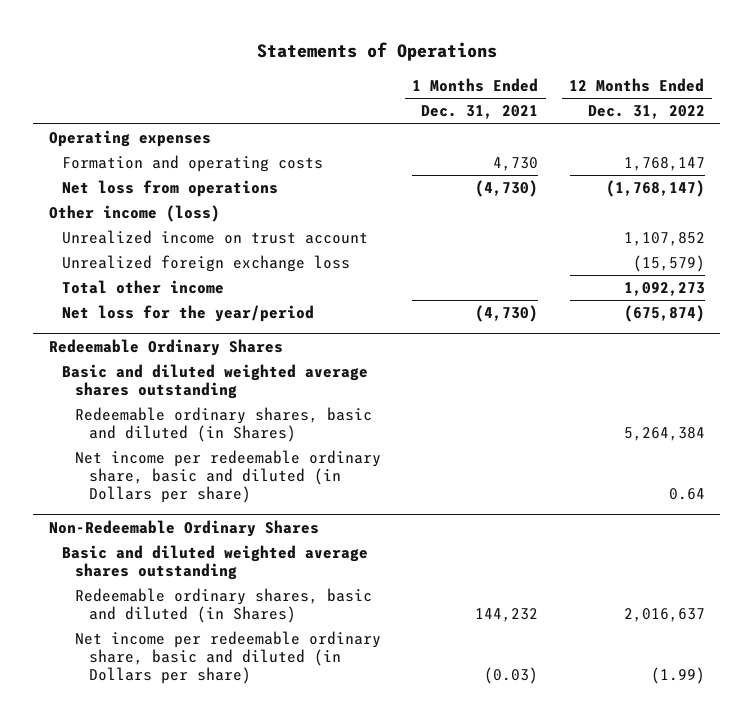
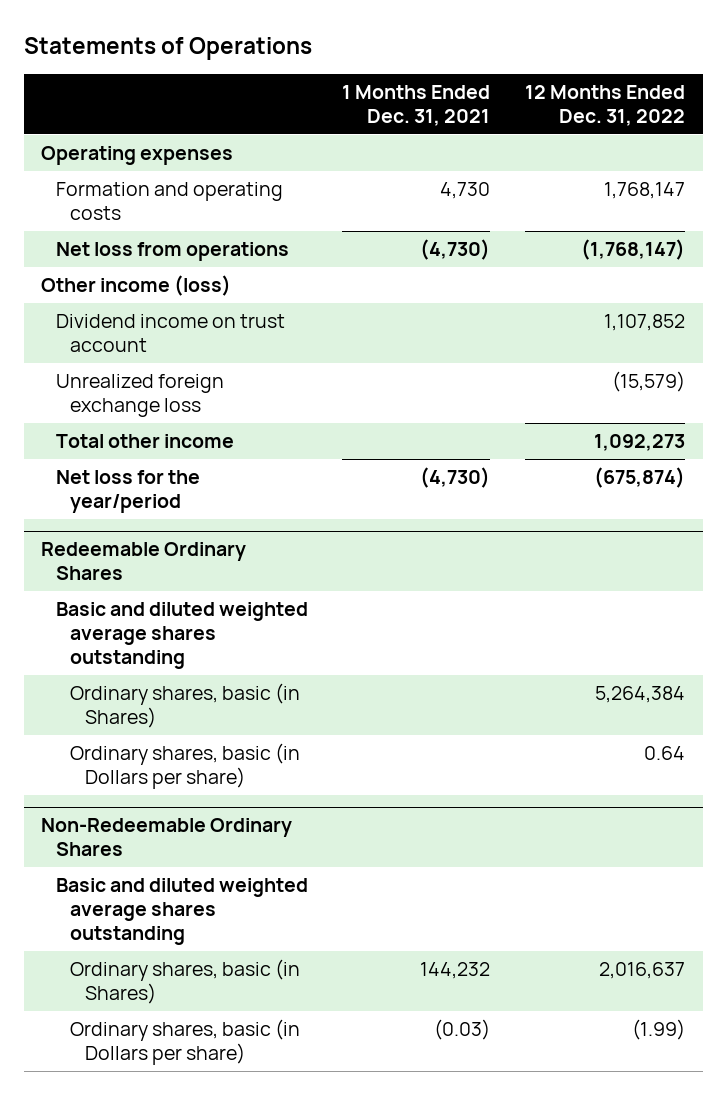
[62,230,369,245] Unrealized income on trust account -> [55,313,285,353] Dividend income on trust account
[75,407,373,442] Redeemable ordinary shares, basic and diluted (in Shares) -> [70,682,301,729] Ordinary shares, basic (in Shares)
[75,450,382,503] Net income per redeemable ordinary share, basic and diluted (in Dollars per share) -> [70,742,301,790] Ordinary shares, basic (in Dollars per share)
[75,588,373,623] Redeemable ordinary shares, basic and diluted (in Shares) -> [70,958,301,1005] Ordinary shares, basic (in Shares)
[75,631,382,684] Net income per redeemable ordinary share, basic and diluted (in Dollars per share) -> [70,1018,301,1066] Ordinary shares, basic (in Dollars per share)

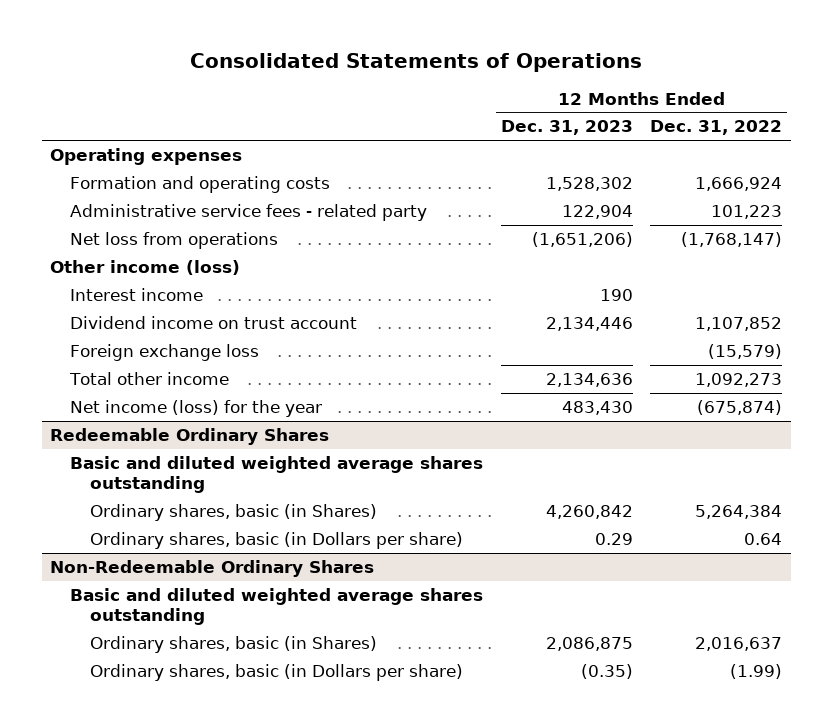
[23,37,312,61] Statements of Operations -> [190,52,643,72] Consolidated Statements of Operations
[342,85,491,127] 1 Months Ended Dec. 31, 2021 -> none
none -> [500,120,633,136] Dec. 31, 2023
[604,181,686,199] 1,768,147 -> [695,177,783,192] 1,666,924
none -> [70,204,428,222] Administrative service fees - related party
none -> [70,288,204,302] Interest income
[55,373,224,418] Unrealized foreign exchange loss -> [70,344,260,362] Foreign exchange loss
[55,469,200,514] Net loss for the year/period -> [70,400,323,418] Net income (loss) for the year

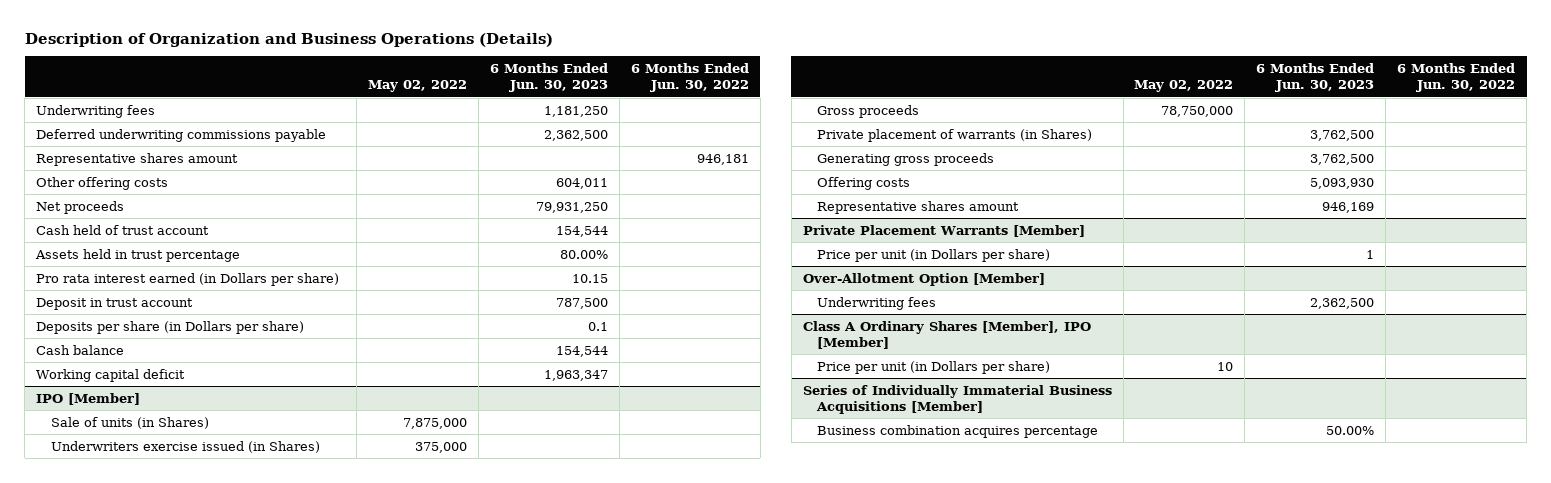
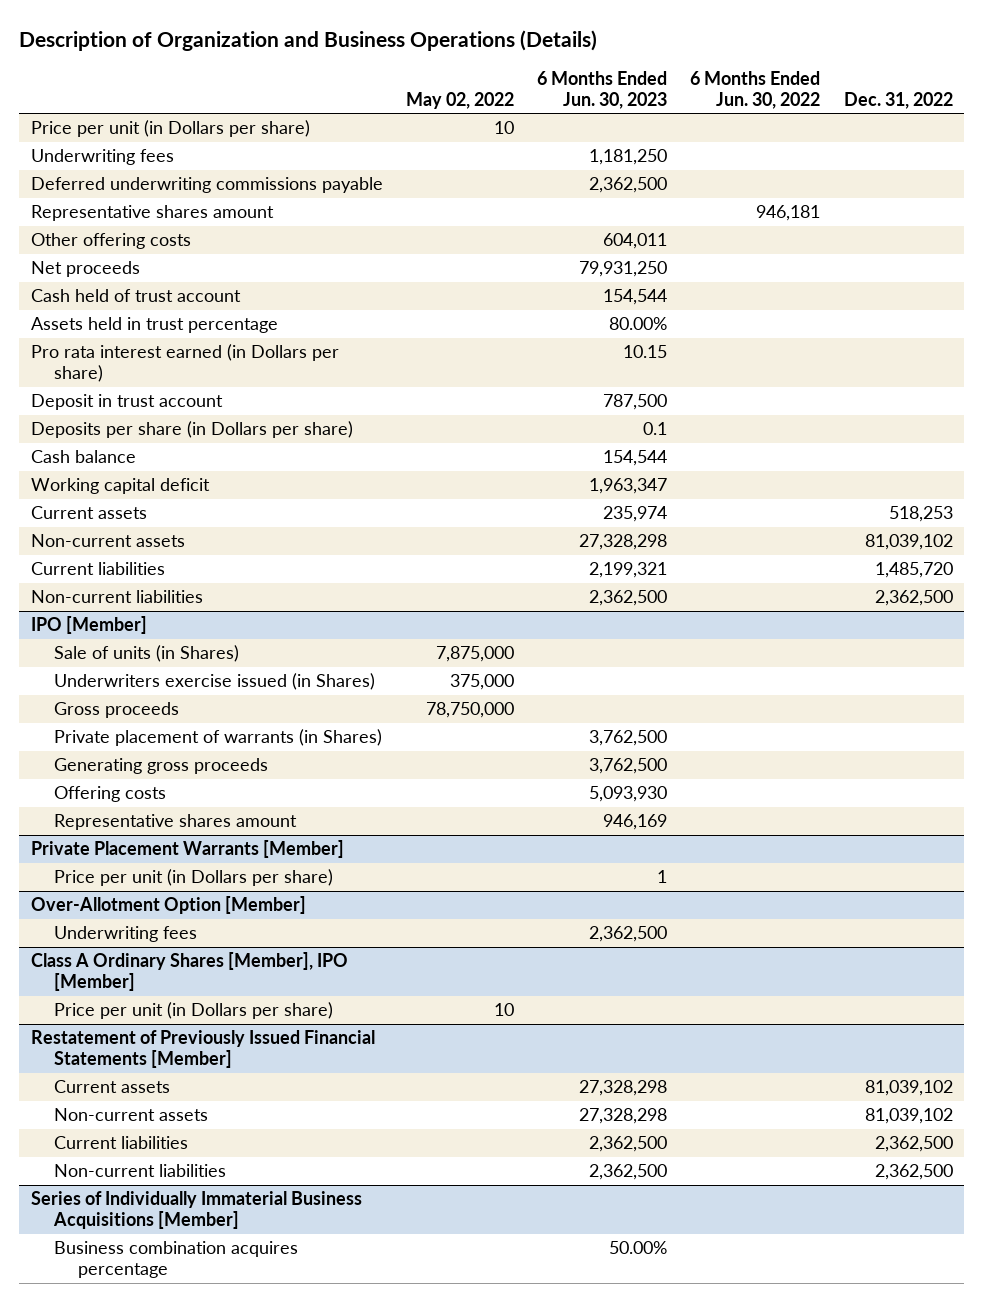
none -> [843,91,953,109] Dec. 31, 2022
none -> [30,120,310,138] Price per unit (in Dollars per share)
none -> [30,506,147,520] Current assets
none -> [30,534,185,548] Non-current assets
none -> [30,562,165,576] Current liabilities
none -> [30,590,203,604] Non-current liabilities
none -> [30,1030,375,1069] Restatement of Previously Issued Financial Statements [Member]
none -> [54,1080,171,1094] Current assets
none -> [54,1108,209,1122] Non-current assets
none -> [54,1136,189,1150] Current liabilities
none -> [54,1164,227,1178] Non-current liabilities

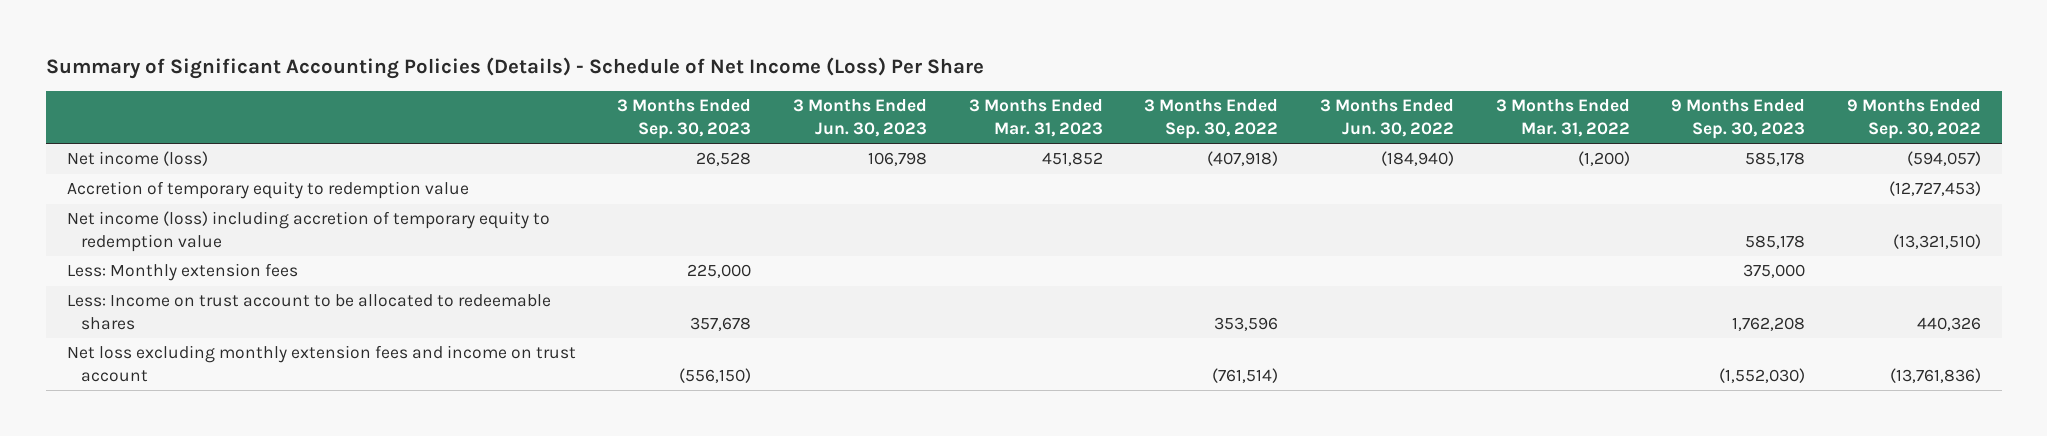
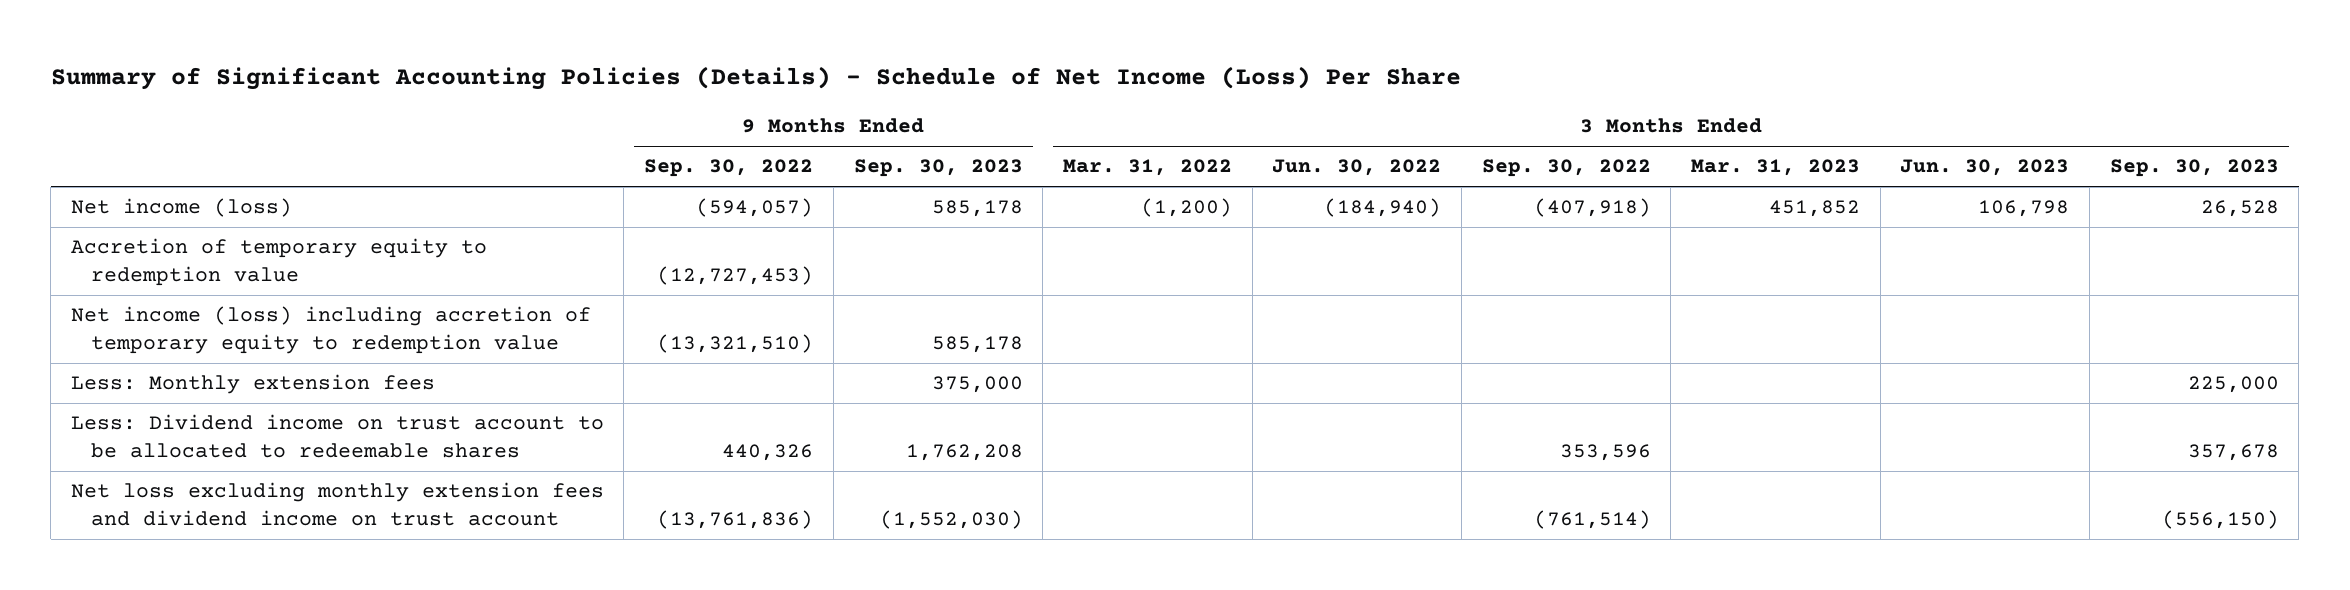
[66,294,551,331] Less: Income on trust account to be allocated to redeemable shares -> [70,414,604,459] Less: Dividend income on trust account to be allocated to redeemable shares
[66,345,576,383] Net loss excluding monthly extension fees and income on trust account -> [70,482,604,527] Net loss excluding monthly extension fees and dividend income on trust account

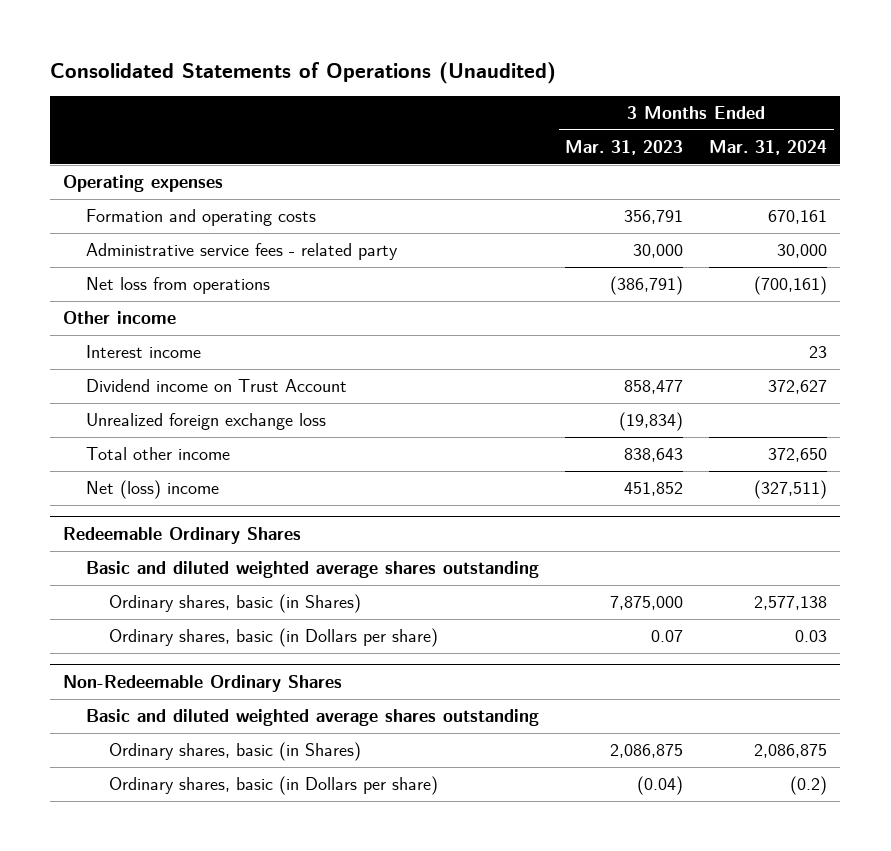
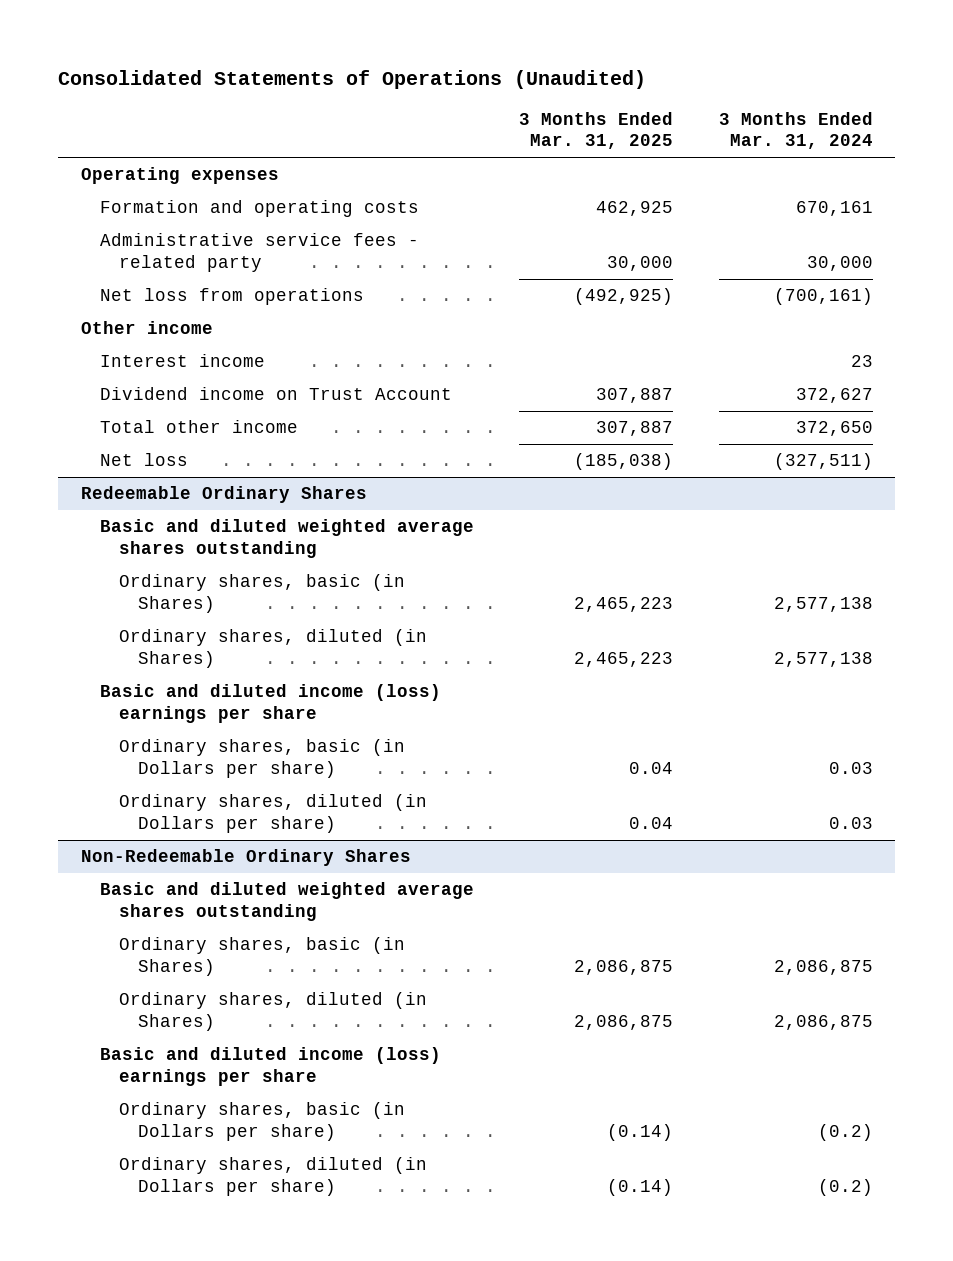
[565,140,684,156] Mar. 31, 2023 -> none
none -> [519,111,674,150] 3 Months Ended Mar. 31, 2025
[85,413,326,431] Unrealized foreign exchange loss -> none
[85,480,219,500] Net (loss) income -> [99,453,188,467] Net loss
none -> [118,629,427,668] Ordinary shares, diluted (in Shares)
none -> [99,684,441,723] Basic and diluted income (loss) earnings per share
none -> [118,794,427,833] Ordinary shares, diluted (in Dollars per share)
none -> [118,992,427,1031] Ordinary shares, diluted (in Shares)
none -> [99,1047,441,1086] Basic and diluted income (loss) earnings per share
none -> [118,1157,427,1196] Ordinary shares, diluted (in Dollars per share)

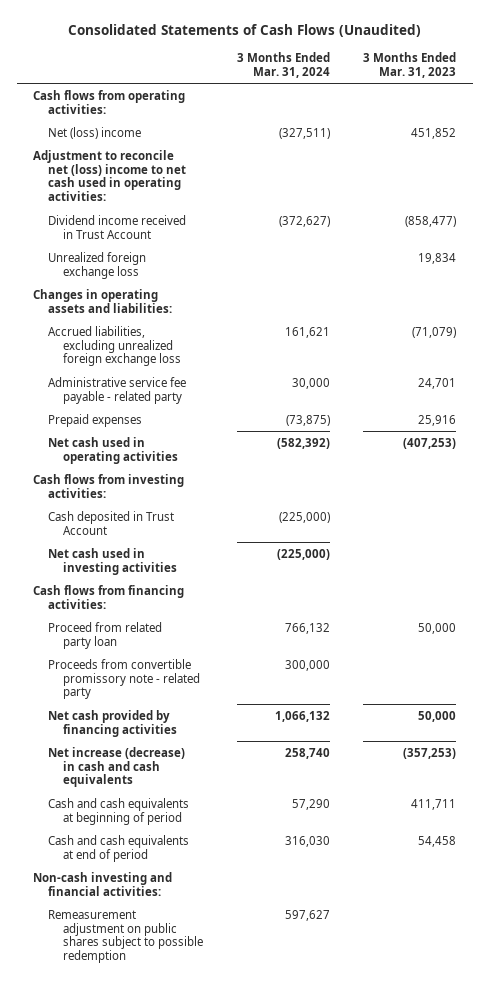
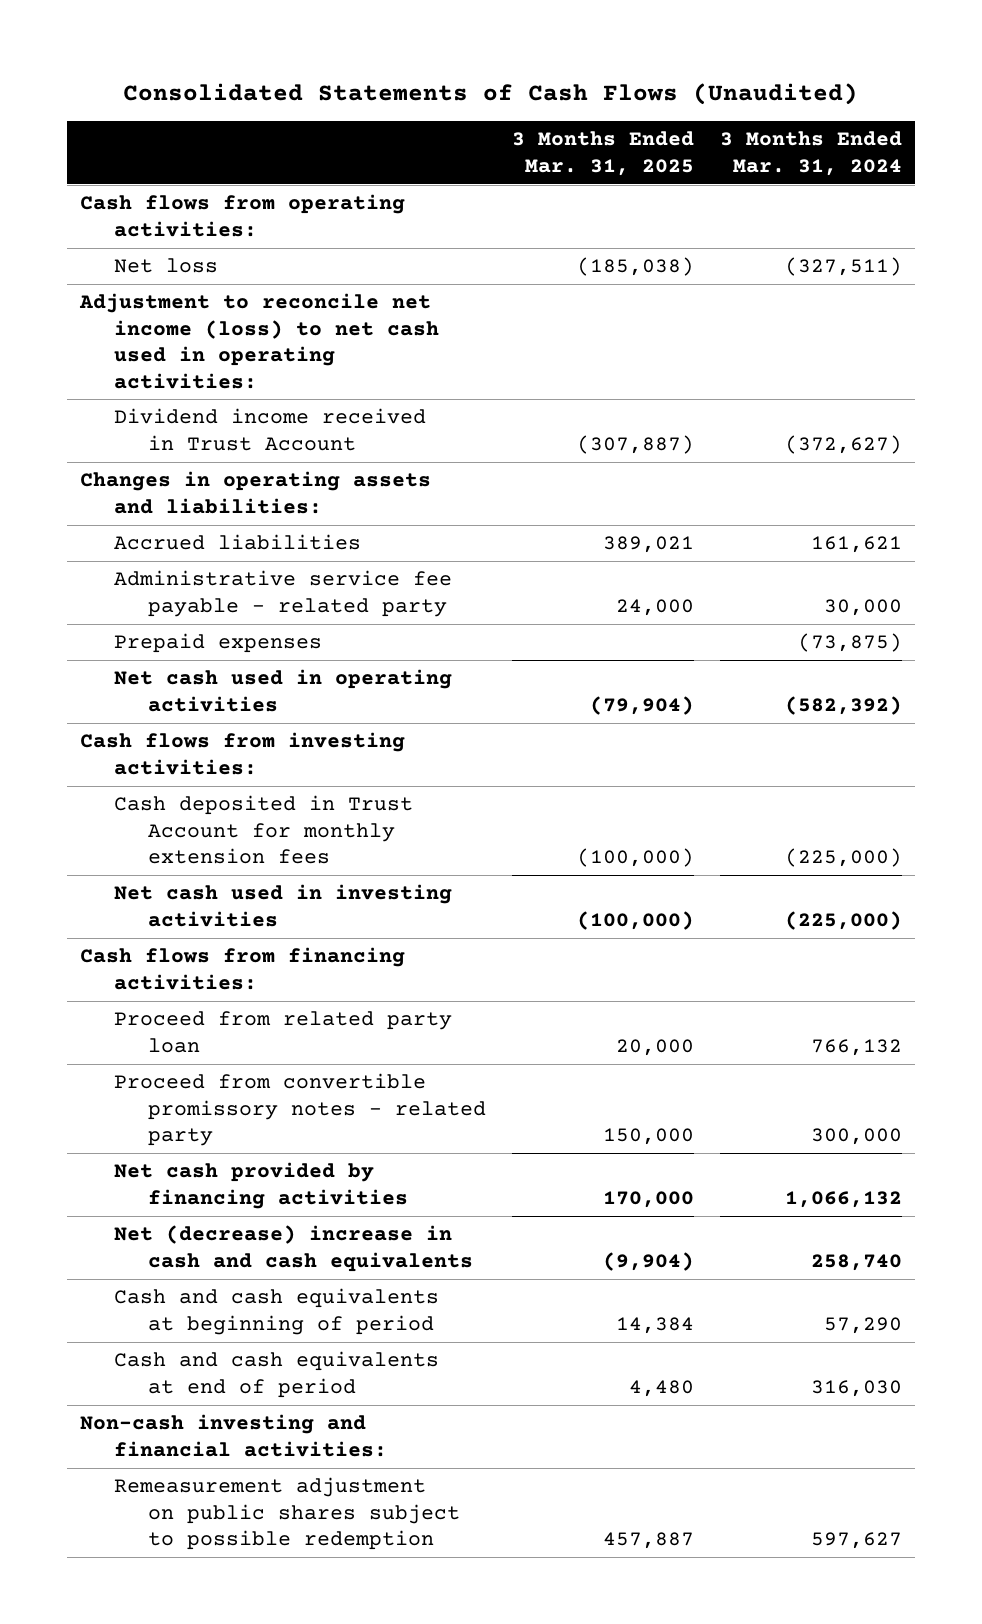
[362,51,456,78] 3 Months Ended Mar. 31, 2023 -> none
none -> [511,131,694,176] 3 Months Ended Mar. 31, 2025
[48,126,142,139] Net (loss) income -> [113,258,218,274] Net loss
[33,149,187,202] Adjustment to reconcile net (loss) income to net cash used in operating activities: -> [78,293,439,389] Adjustment to reconcile net income (loss) to net cash used in operating activities:
[48,251,147,279] Unrealized foreign exchange loss -> none
[48,325,182,367] Accrued liabilities, excluding unrealized foreign exchange loss -> [113,534,361,551] Accrued liabilities
[48,510,175,535] Cash deposited in Trust Account -> [113,795,413,865] Cash deposited in Trust Account for monthly extension fees
[48,658,201,700] Proceeds from convertible promissory note - related party -> [113,1073,486,1147] Proceed from convertible promissory notes - related party
[48,746,186,788] Net increase (decrease) in cash and cash equivalents -> [113,1225,473,1272] Net (decrease) increase in cash and cash equivalents

